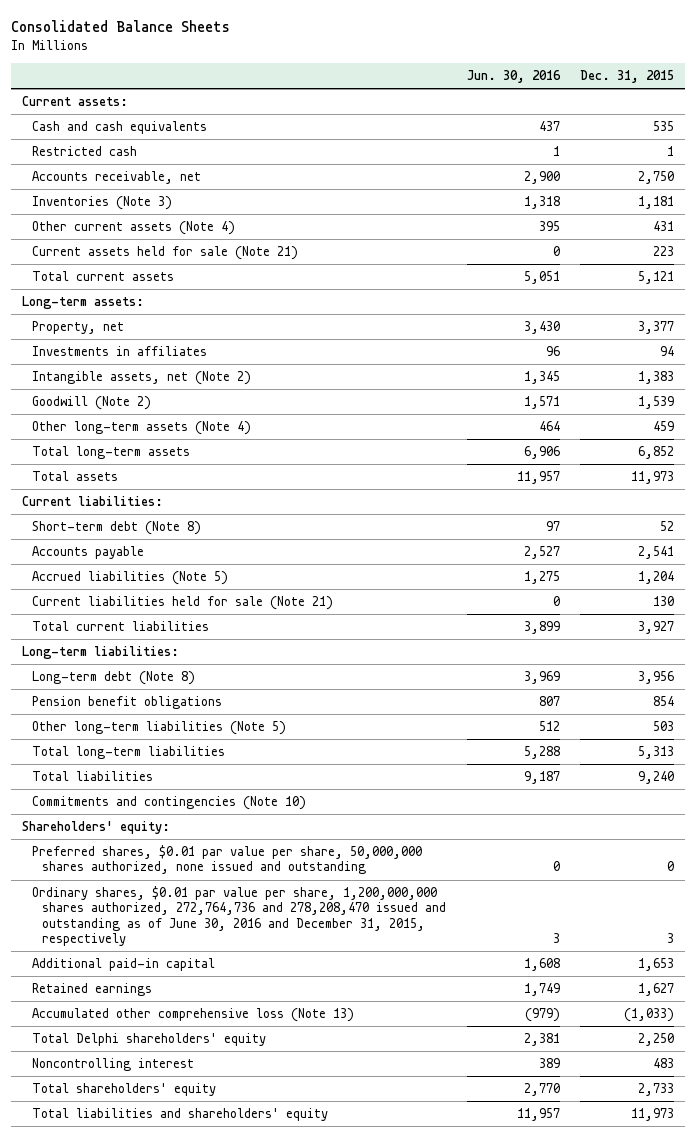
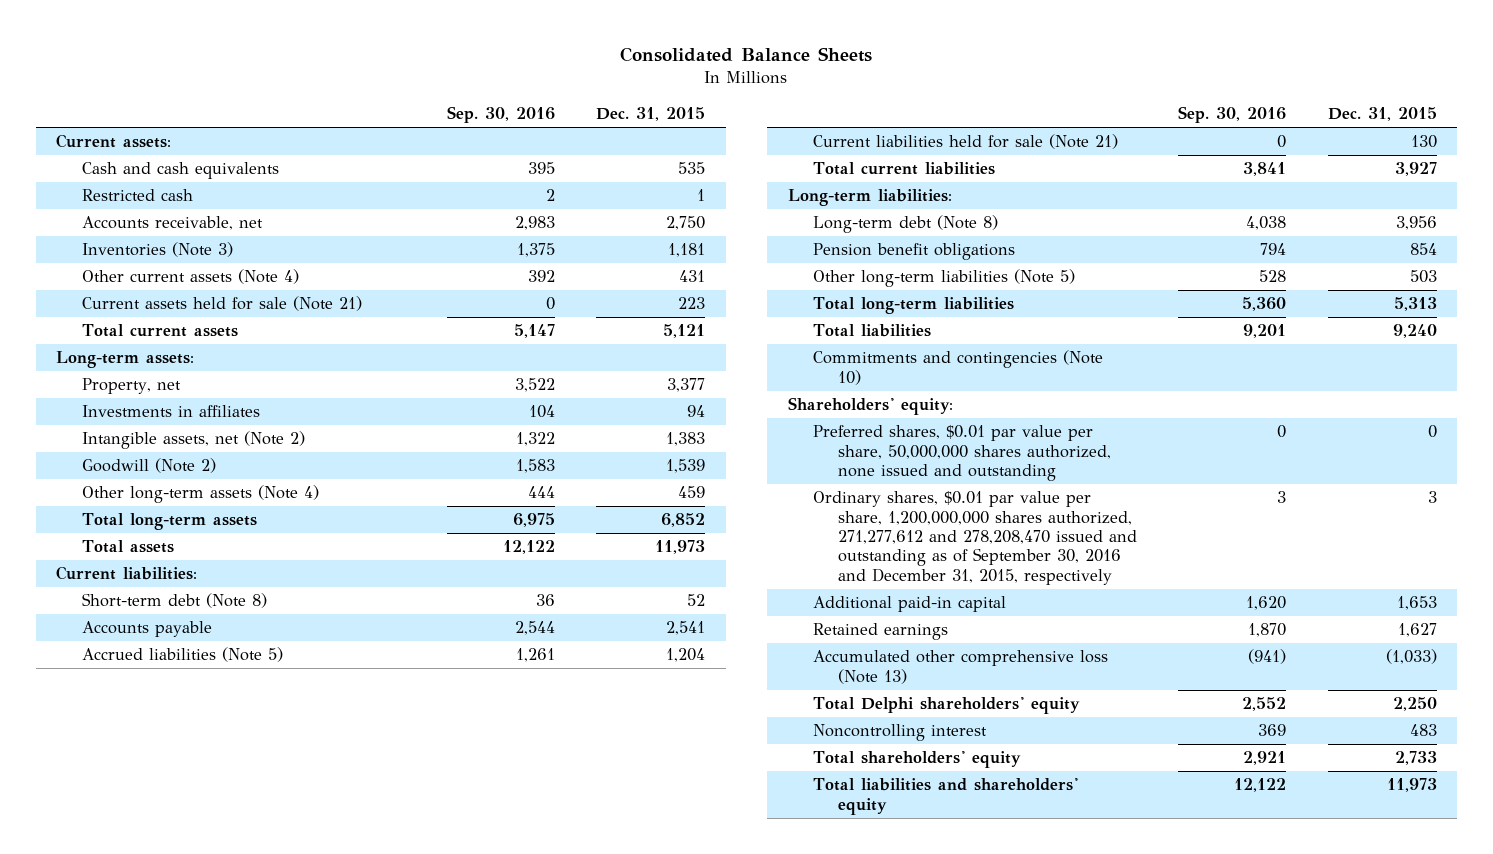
[466,70,561,84] Jun. 30, 2016 -> none
none -> [447,106,556,124] Sep. 30, 2016
[31,886,447,947] Ordinary shares, $0.01 par value per share, 1,200,000,000 shares authorized, 272,764,736 and 278,208,470 issued and outstanding as of June 30, 2016 and December 31, 2015, respectively -> [812,491,1138,585] Ordinary shares, $0.01 par value per share, 1,200,000,000 shares authorized, 271,277,612 and 278,208,470 issued and outstanding as of September 30, 2016 and December 31, 2015, respectively

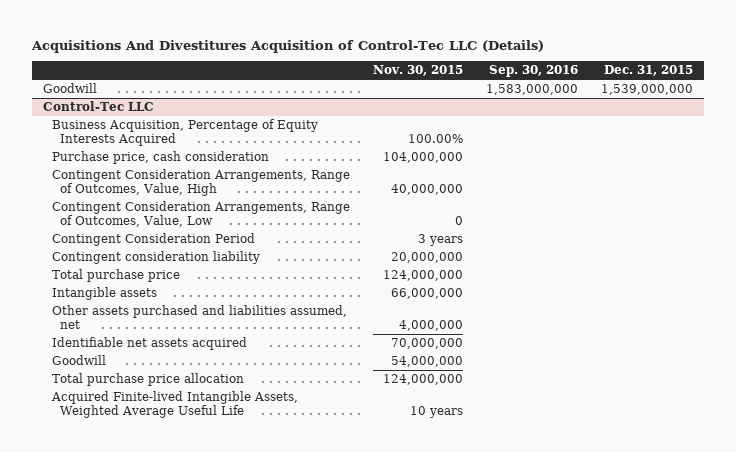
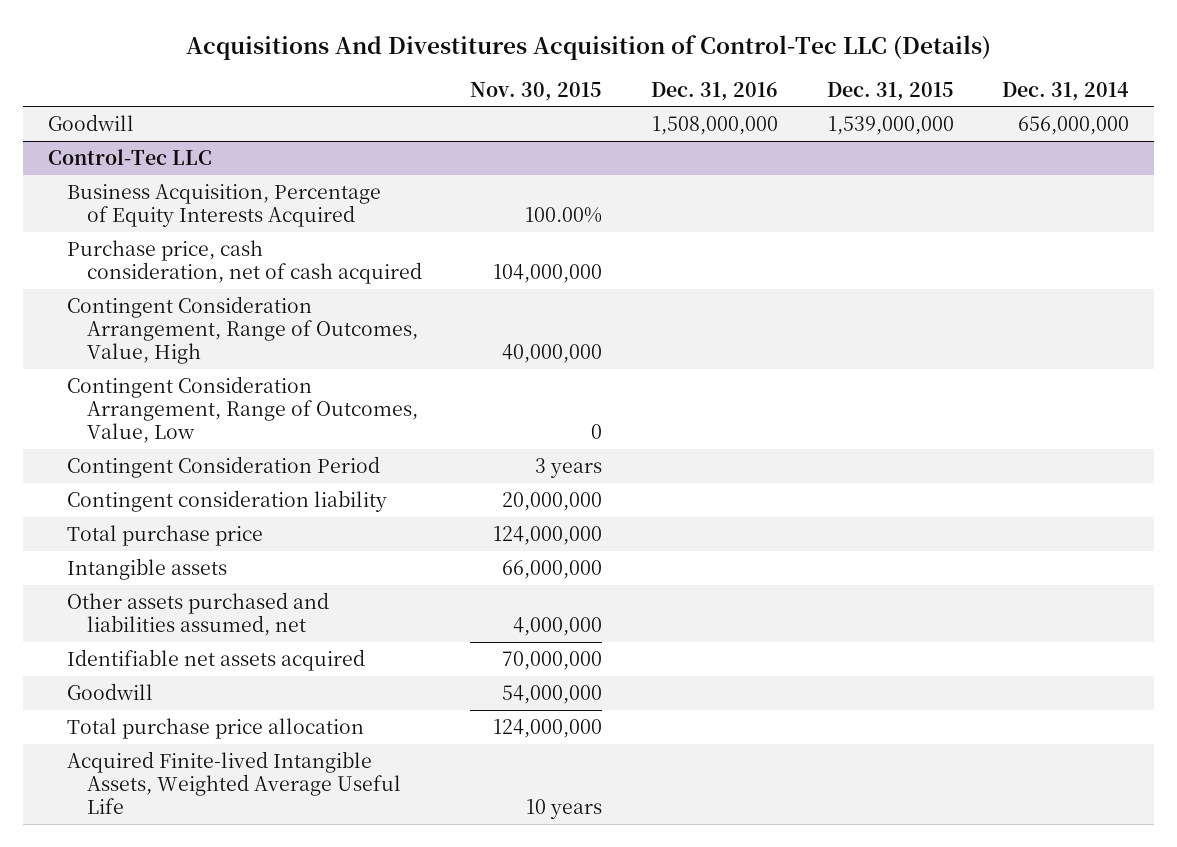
[488,65,578,78] Sep. 30, 2016 -> none
none -> [651,81,779,101] Dec. 31, 2016
none -> [1002,81,1130,101] Dec. 31, 2014
[51,151,269,165] Purchase price, cash consideration -> [67,239,422,285] Purchase price, cash consideration, net of cash acquired
[51,169,350,197] Contingent Consideration Arrangements, Range of Outcomes, Value, High -> [67,295,418,365] Contingent Consideration Arrangement, Range of Outcomes, Value, High
[51,201,350,228] Contingent Consideration Arrangements, Range of Outcomes, Value, Low -> [67,375,418,444] Contingent Consideration Arrangement, Range of Outcomes, Value, Low

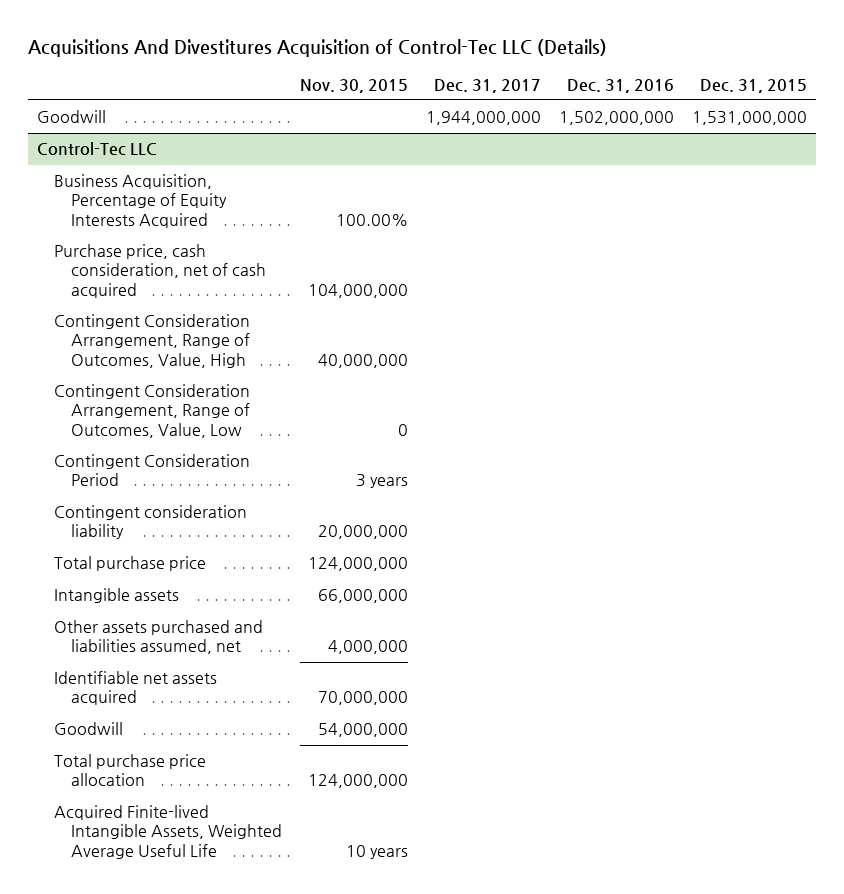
[1002,81,1130,101] Dec. 31, 2014 -> none
none -> [433,78,541,93] Dec. 31, 2017
[652,115,779,135] 1,508,000,000 -> [558,111,674,126] 1,502,000,000
[827,115,954,135] 1,539,000,000 -> [691,111,807,126] 1,531,000,000

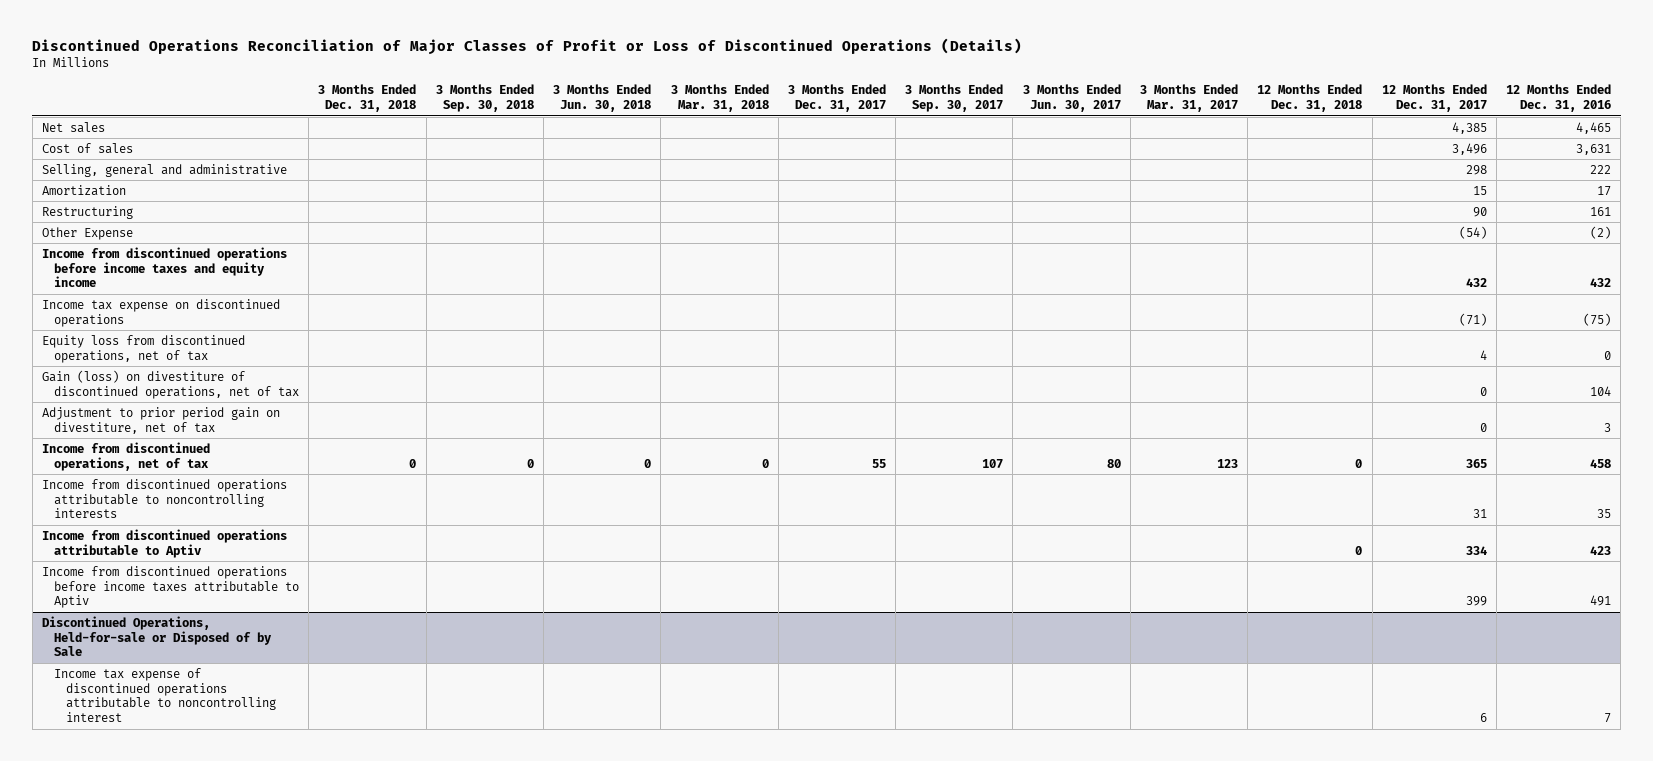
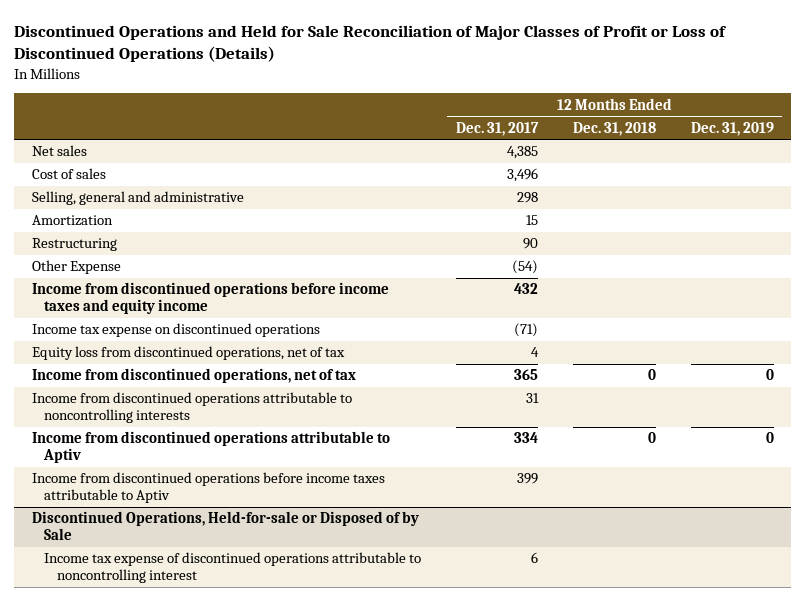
[32,37,1023,55] Discontinued Operations Reconciliation of Major Classes of Profit or Loss of Discontinued Operations (Details) -> [14,24,728,63] Discontinued Operations and Held for Sale Reconciliation of Major Classes of Profit or Loss of Discontinued Operations (Details)
[318,84,417,113] 3 Months Ended Dec. 31, 2018 -> none
[435,84,534,113] 3 Months Ended Sep. 30, 2018 -> none
[553,84,652,113] 3 Months Ended Jun. 30, 2018 -> none
[670,84,769,113] 3 Months Ended Mar. 31, 2018 -> none
[787,84,886,113] 3 Months Ended Dec. 31, 2017 -> none
[905,84,1004,113] 3 Months Ended Sep. 30, 2017 -> none
[1022,84,1121,113] 3 Months Ended Jun. 30, 2017 -> none
[1139,84,1238,113] 3 Months Ended Mar. 31, 2017 -> none
[1506,84,1612,113] 12 Months Ended Dec. 31, 2016 -> none
none -> [690,121,774,136] Dec. 31, 2019
[41,370,300,399] Gain (loss) on divestiture of discontinued operations, net of tax -> none
[41,407,280,434] Adjustment to prior period gain on divestiture, net of tax -> none

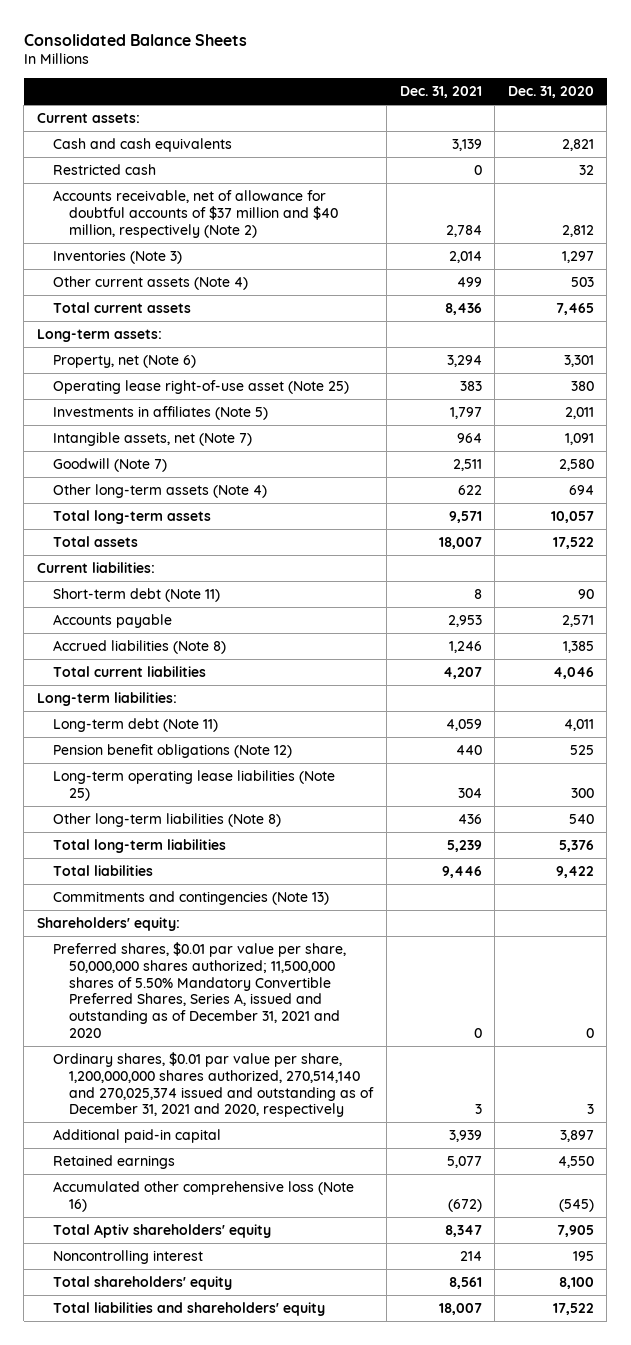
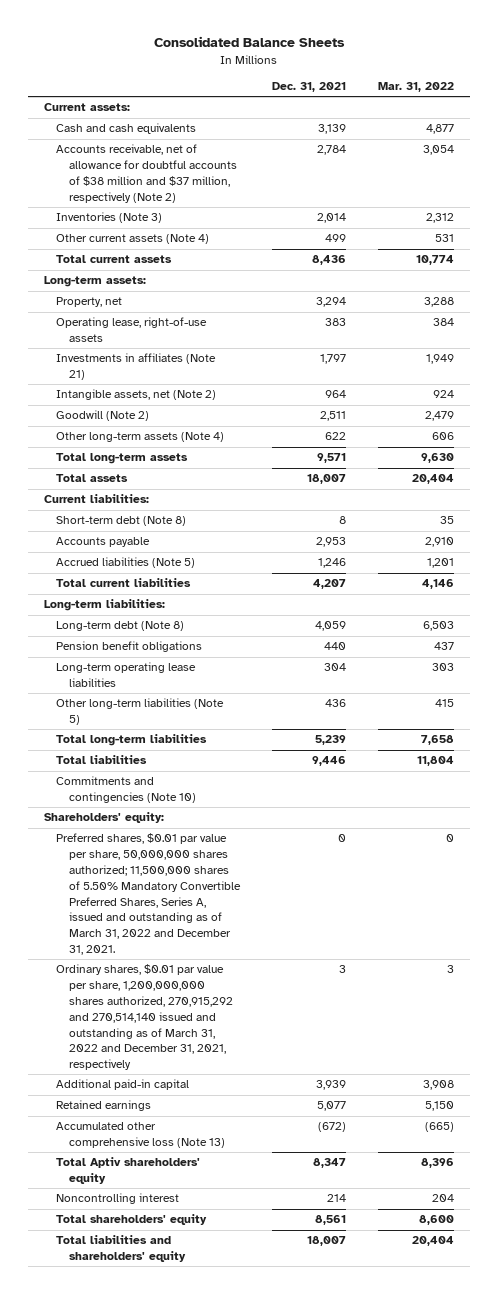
[507,86,594,99] Dec. 31, 2020 -> none
none -> [378,82,455,93] Mar. 31, 2022
[53,164,157,176] Restricted cash -> none
[53,190,339,238] Accounts receivable, net of allowance for doubtful accounts of $37 million and $40 million, respectively (Note 2) -> [56,144,237,203] Accounts receivable, net of allowance for doubtful accounts of $38 million and $37 million, respectively (Note 2)
[53,355,197,369] Property, net (Note 6) -> [56,297,123,308] Property, net
[53,380,350,395] Operating lease right-of-use asset (Note 25) -> [56,317,208,343] Operating lease, right-of-use assets
[53,406,269,421] Investments in affiliates (Note 5) -> [56,353,217,381] Investments in affiliates (Note 21)
[53,432,253,447] Intangible assets, net (Note 7) -> [56,389,217,401] Intangible assets, net (Note 2)
[53,458,168,473] Goodwill (Note 7) -> [56,410,150,422] Goodwill (Note 2)
[53,588,221,603] Short-term debt (Note 11) -> [56,516,187,527] Short-term debt (Note 8)
[53,640,227,655] Accrued liabilities (Note 8) -> [56,557,196,569] Accrued liabilities (Note 5)
[53,718,219,733] Long-term debt (Note 11) -> [56,621,185,632] Long-term debt (Note 8)
[53,744,293,759] Pension benefit obligations (Note 12) -> [56,641,203,653] Pension benefit obligations
[53,770,336,801] Long-term operating lease liabilities (Note 25) -> [56,662,197,688] Long-term operating lease liabilities
[53,813,282,828] Other long-term liabilities (Note 8) -> [56,698,225,726] Other long-term liabilities (Note 5)
[53,891,330,906] Commitments and contingencies (Note 13) -> [56,776,196,804] Commitments and contingencies (Note 10)
[53,942,347,1038] Preferred shares, $0.01 par value per share, 50,000,000 shares authorized; 11,500,000 shares of 5.50% Mandatory Convertible Preferred Shares, Series A, issued and outstanding as of December 31, 2021 and 2020 -> [56,833,241,955] Preferred shares, $0.01 par value per share, 50,000,000 shares authorized; 11,500,000 shares of 5.50% Mandatory Convertible Preferred Shares, Series A, issued and outstanding as of March 31, 2022 and December 31, 2021.
[53,1052,375,1118] Ordinary shares, $0.01 par value per share, 1,200,000,000 shares authorized, 270,514,140 and 270,025,374 issued and outstanding as of December 31, 2021 and 2020, respectively -> [56,964,233,1071] Ordinary shares, $0.01 par value per share, 1,200,000,000 shares authorized, 270,915,292 and 270,514,140 issued and outstanding as of March 31, 2022 and December 31, 2021, respectively
[53,1181,355,1212] Accumulated other comprehensive loss (Note 16) -> [56,1122,225,1149] Accumulated other comprehensive loss (Note 13)

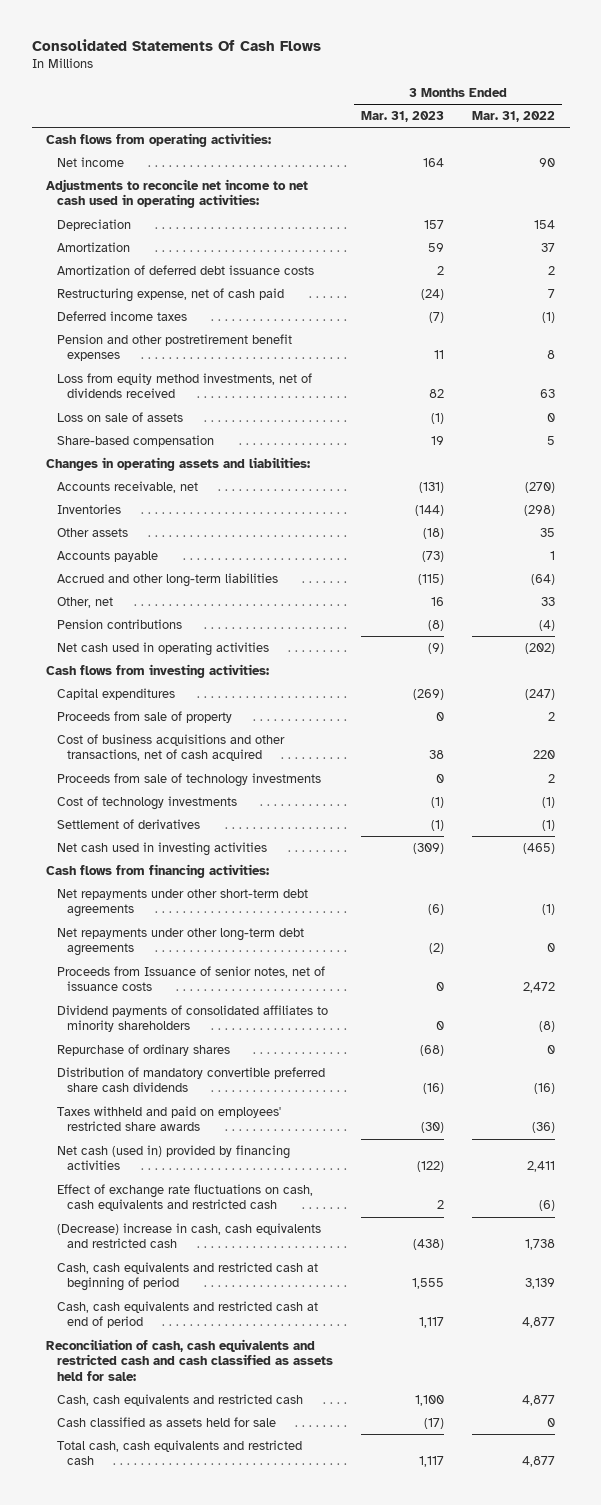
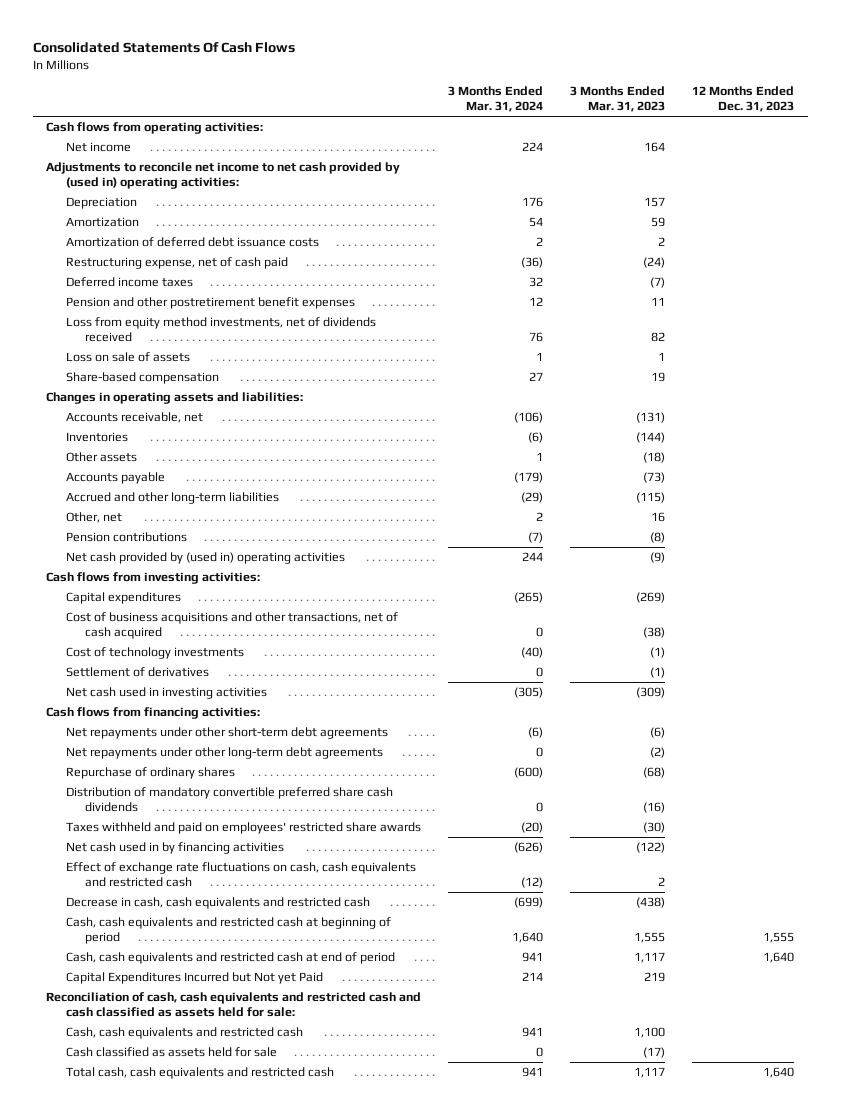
[472,110,556,122] Mar. 31, 2022 -> none
none -> [448,86,544,113] 3 Months Ended Mar. 31, 2024
none -> [692,86,795,113] 12 Months Ended Dec. 31, 2023
[45,178,308,209] Adjustments to reconcile net income to net cash used in operating activities: -> [46,161,401,190] Adjustments to reconcile net income to net cash provided by (used in) operating activities:
[430,412,444,424] (1) -> [658,351,666,361] 1
[56,641,269,656] Net cash used in operating activities -> [65,551,345,564] Net cash provided by (used in) operating activities
[56,710,232,723] Proceeds from sale of property -> none
[56,772,321,787] Proceeds from sale of technology investments -> none
[428,750,444,760] 38 -> [643,627,666,639] (38)
[56,965,325,992] Proceeds from Issuance of senior notes, net of issuance costs -> none
[56,1004,328,1033] Dividend payments of consolidated affiliates to minority shareholders -> none
[56,1144,290,1171] Net cash (used in) provided by financing activities -> [65,841,284,854] Net cash used in by financing activities
[56,1222,321,1249] (Decrease) increase in cash, cash equivalents and restricted cash -> [65,896,370,909] Decrease in cash, cash equivalents and restricted cash
none -> [65,971,323,984] Capital Expenditures Incurred but Not yet Paid

